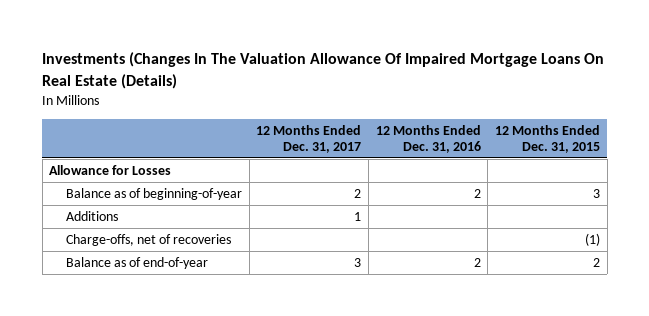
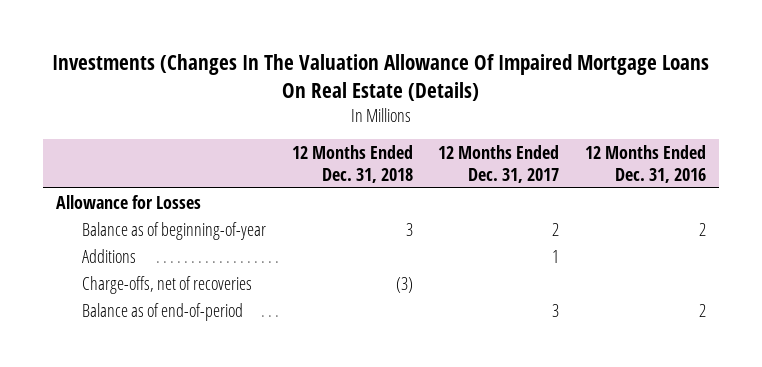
[494,124,600,153] 12 Months Ended Dec. 31, 2015 -> none
none -> [291,145,413,183] 12 Months Ended Dec. 31, 2018
[66,256,209,269] Balance as of end-of-year -> [82,302,244,321] Balance as of end-of-period

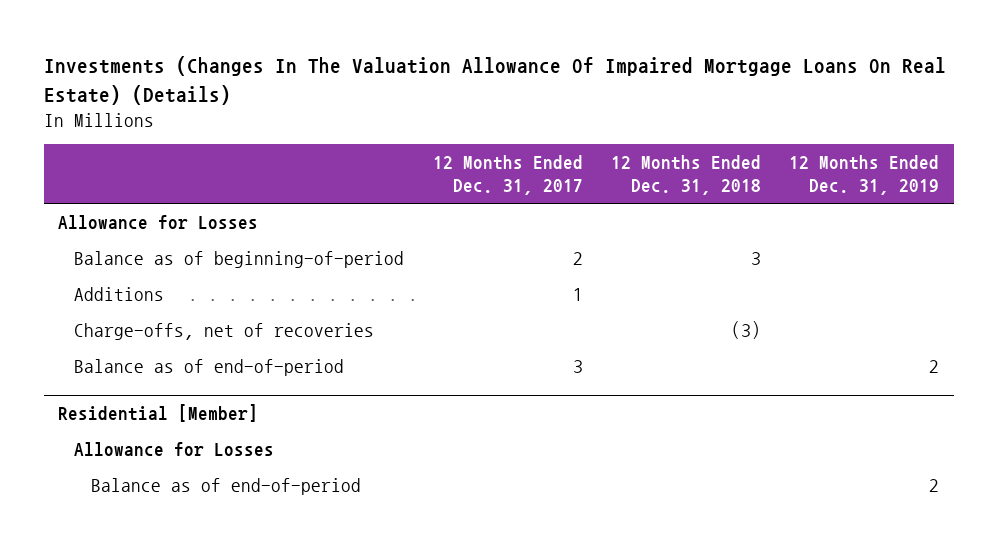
[51,54,709,101] Investments (Changes In The Valuation Allowance Of Impaired Mortgage Loans On Real Estate (Details) -> [43,56,946,106] Investments (Changes In The Valuation Allowance Of Impaired Mortgage Loans On Real Estate) (Details)
[584,145,706,183] 12 Months Ended Dec. 31, 2016 -> none
none -> [789,154,940,196] 12 Months Ended Dec. 31, 2019
[82,221,267,240] Balance as of beginning-of-year -> [74,250,405,268] Balance as of beginning-of-period
none -> [58,404,259,423] Residential [Member]
none -> [74,441,275,457] Allowance for Losses
none -> [90,477,361,495] Balance as of end-of-period

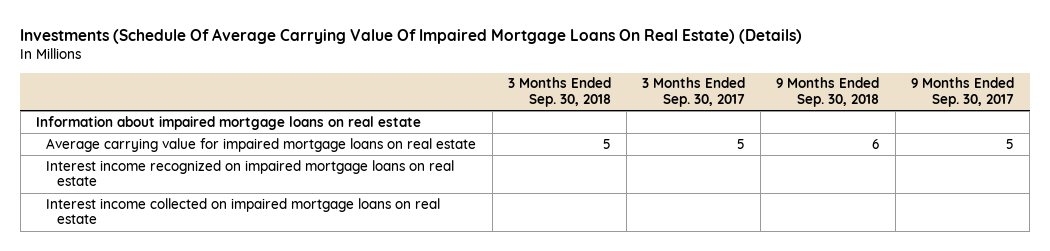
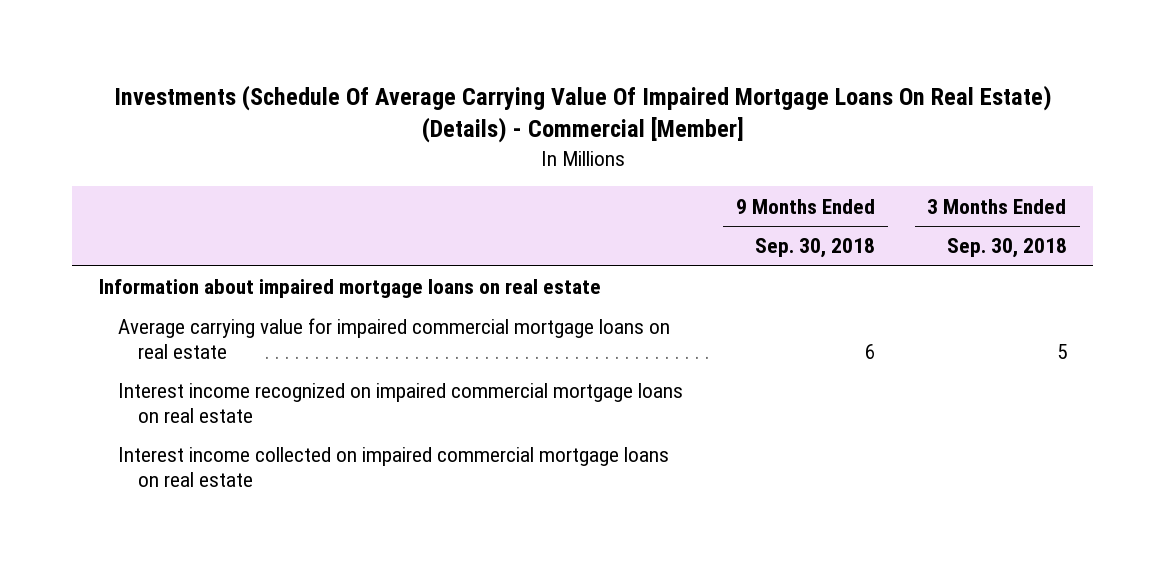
[20,28,803,45] Investments (Schedule Of Average Carrying Value Of Impaired Mortgage Loans On Real Estate) (Details) -> [113,84,1052,144] Investments (Schedule Of Average Carrying Value Of Impaired Mortgage Loans On Real Estate) (Details) - Commercial [Member]
[642,77,746,107] 3 Months Ended Sep. 30, 2017 -> none
[910,77,1014,107] 9 Months Ended Sep. 30, 2017 -> none
[46,137,477,152] Average carrying value for impaired mortgage loans on real estate -> [118,318,671,359] Average carrying value for impaired commercial mortgage loans on real estate
[46,159,455,187] Interest income recognized on impaired mortgage loans on real estate -> [118,383,684,423] Interest income recognized on impaired commercial mortgage loans on real estate
[46,197,441,225] Interest income collected on impaired mortgage loans on real estate -> [118,447,670,487] Interest income collected on impaired commercial mortgage loans on real estate

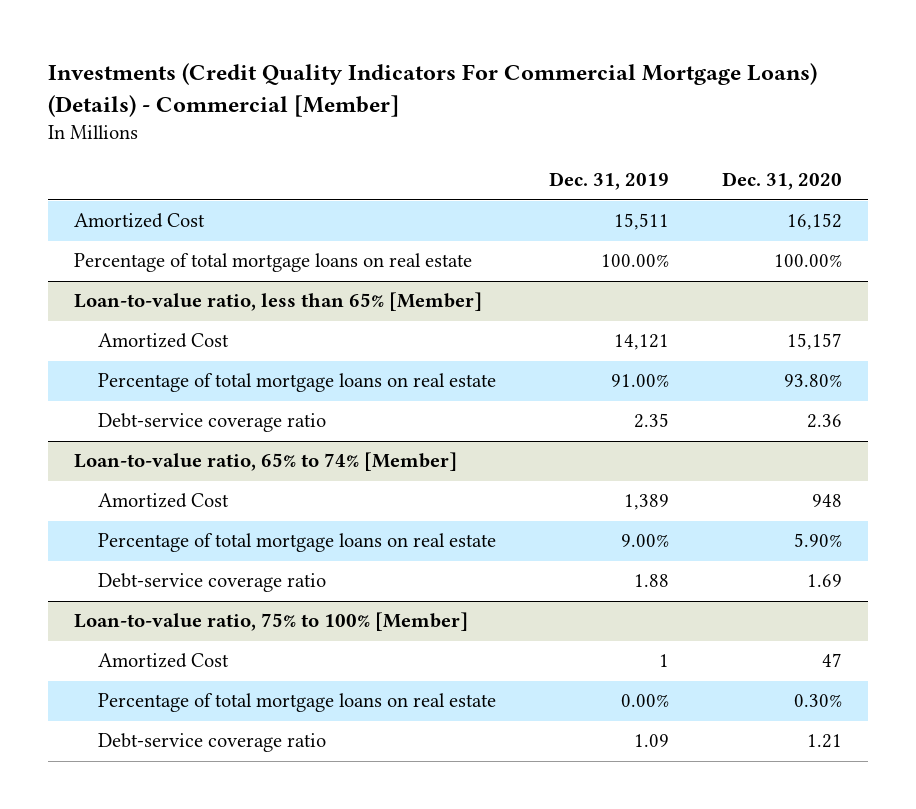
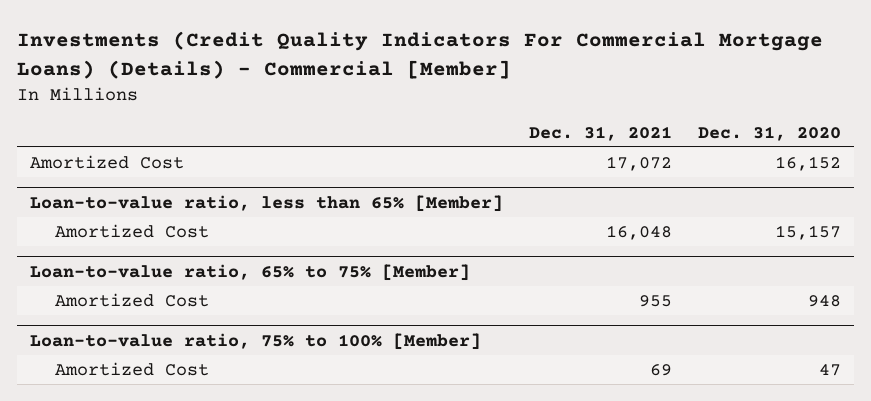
[548,172,669,191] Dec. 31, 2019 -> none
none -> [529,125,673,141] Dec. 31, 2021
[74,253,473,273] Percentage of total mortgage loans on real estate -> none
[97,373,496,393] Percentage of total mortgage loans on real estate -> none
[97,413,326,433] Debt-service coverage ratio -> none
[74,452,458,472] Loan-to-value ratio, 65% to 74% [Member] -> [30,263,471,281] Loan-to-value ratio, 65% to 75% [Member]
[97,533,496,553] Percentage of total mortgage loans on real estate -> none
[97,573,326,593] Debt-service coverage ratio -> none
[97,693,496,713] Percentage of total mortgage loans on real estate -> none
[97,733,326,753] Debt-service coverage ratio -> none

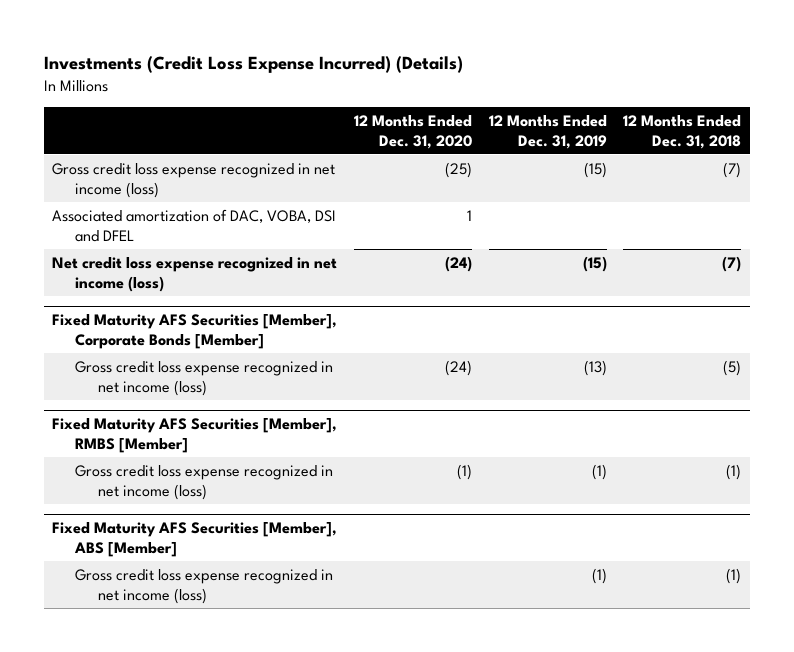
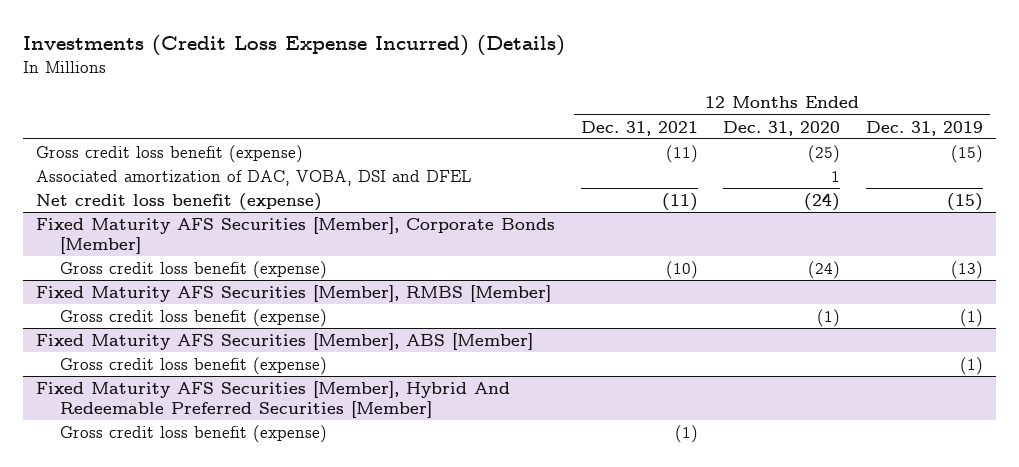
[623,114,742,149] 12 Months Ended Dec. 31, 2018 -> none
none -> [580,120,698,136] Dec. 31, 2021
[52,162,336,198] Gross credit loss expense recognized in net income (loss) -> [35,145,303,164] Gross credit loss benefit (expense)
[52,256,338,292] Net credit loss expense recognized in net income (loss) -> [35,193,322,212] Net credit loss benefit (expense)
[75,360,334,396] Gross credit loss expense recognized in net income (loss) -> [59,261,327,280] Gross credit loss benefit (expense)
[75,464,334,500] Gross credit loss expense recognized in net income (loss) -> [59,309,327,328] Gross credit loss benefit (expense)
[75,568,334,604] Gross credit loss expense recognized in net income (loss) -> [59,357,327,376] Gross credit loss benefit (expense)
none -> [35,381,510,419] Fixed Maturity AFS Securities [Member], Hybrid And Redeemable Preferred Securities [Member]
none -> [59,425,327,444] Gross credit loss benefit (expense)

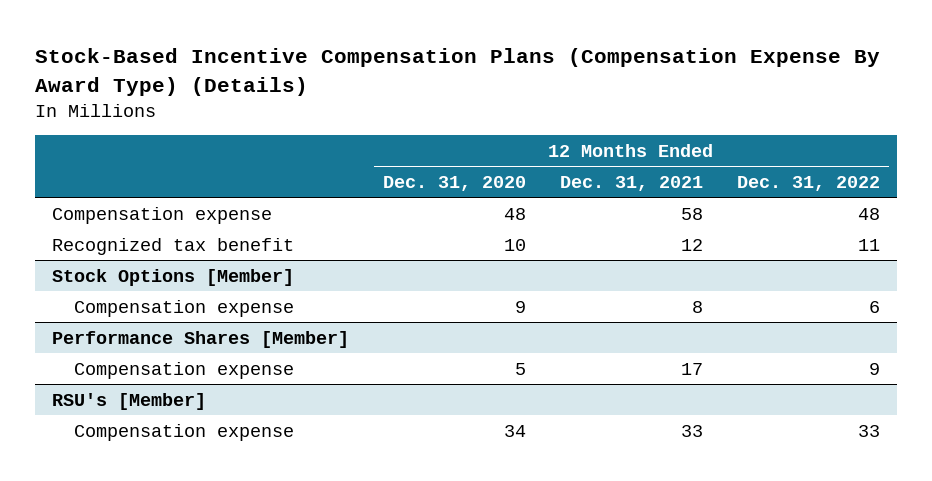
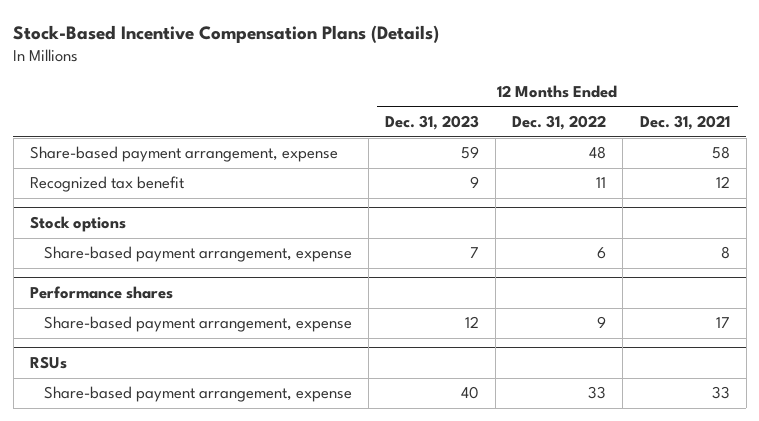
[34,48,880,96] Stock-Based Incentive Compensation Plans (Compensation Expense By Award Type) (Details) -> [13,24,440,43] Stock-Based Incentive Compensation Plans (Details)
[382,175,526,191] Dec. 31, 2020 -> none
none -> [385,115,480,131] Dec. 31, 2023
[51,206,272,224] Compensation expense -> [29,146,338,163] Share-based payment arrangement, expense
[51,392,206,410] RSU's [Member] -> none
[51,268,294,286] Stock Options [Member] -> [29,216,126,233] Stock options
[74,299,295,317] Compensation expense -> [43,246,352,263] Share-based payment arrangement, expense
[51,330,349,348] Performance Shares [Member] -> [29,286,173,300] Performance shares
[74,361,295,379] Compensation expense -> [43,316,352,333] Share-based payment arrangement, expense
none -> [29,356,67,370] RSUs
[74,423,295,441] Compensation expense -> [43,386,352,403] Share-based payment arrangement, expense

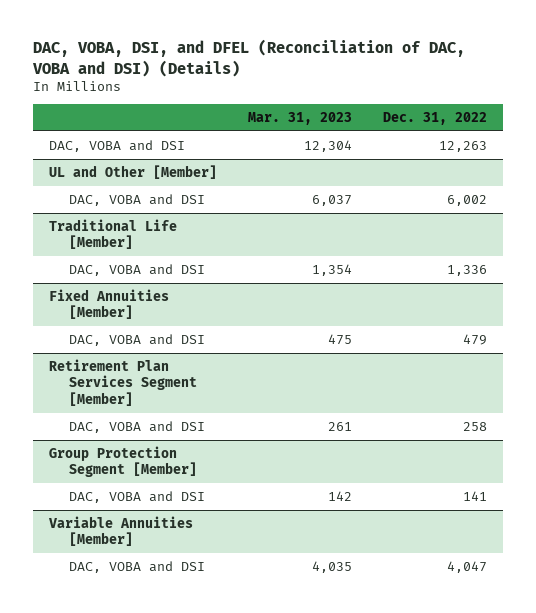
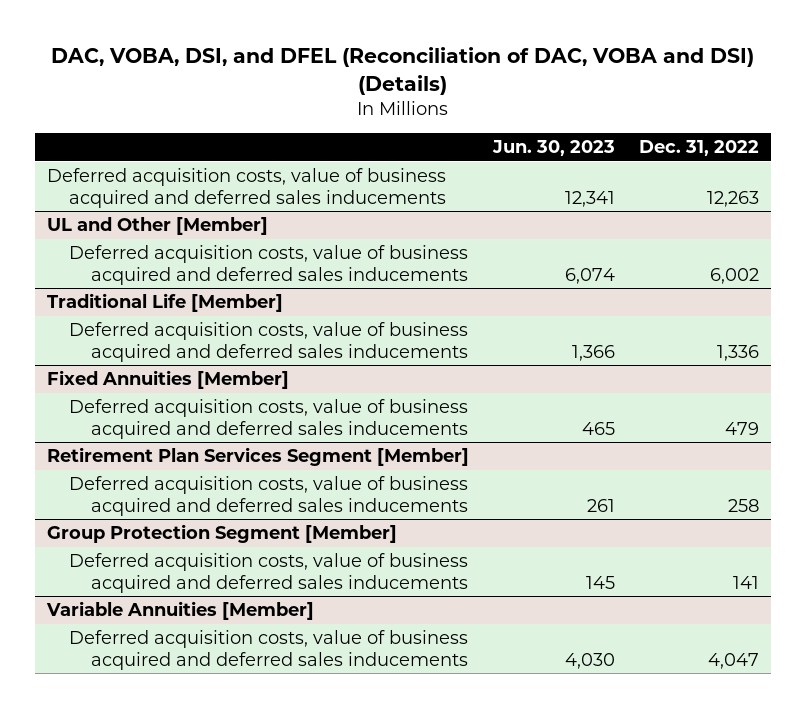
[247,112,352,126] Mar. 31, 2023 -> none
none -> [492,140,616,157] Jun. 30, 2023
[48,139,185,152] DAC, VOBA and DSI -> [47,168,447,208] Deferred acquisition costs, value of business acquired and deferred sales inducements
[68,193,205,206] DAC, VOBA and DSI -> none
none -> [68,245,468,285] Deferred acquisition costs, value of business acquired and deferred sales inducements
[68,263,205,276] DAC, VOBA and DSI -> [68,322,468,362] Deferred acquisition costs, value of business acquired and deferred sales inducements
[68,333,205,346] DAC, VOBA and DSI -> [68,399,468,439] Deferred acquisition costs, value of business acquired and deferred sales inducements
[68,420,205,433] DAC, VOBA and DSI -> [68,476,468,516] Deferred acquisition costs, value of business acquired and deferred sales inducements
[68,490,205,503] DAC, VOBA and DSI -> [68,553,468,593] Deferred acquisition costs, value of business acquired and deferred sales inducements
[68,560,205,573] DAC, VOBA and DSI -> [68,630,468,670] Deferred acquisition costs, value of business acquired and deferred sales inducements

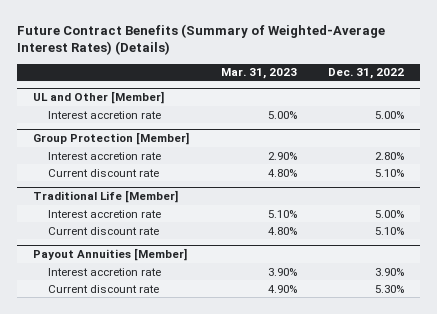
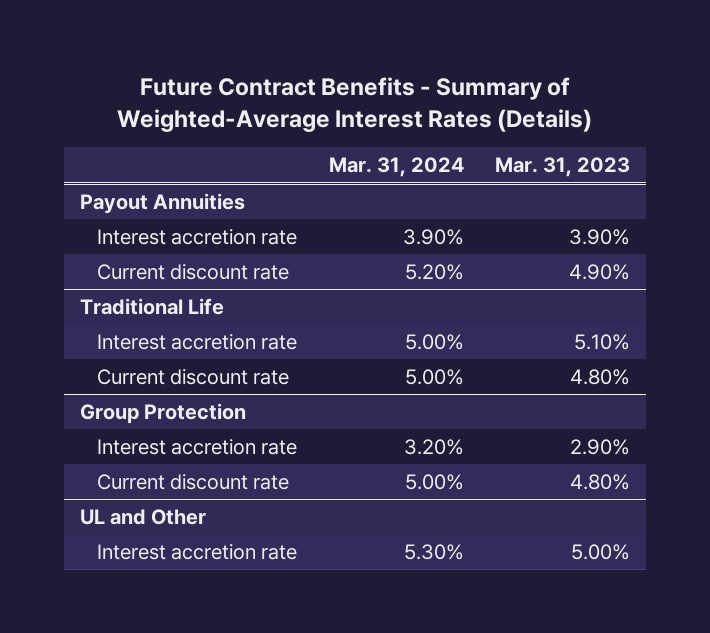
[16,23,385,56] Future Contract Benefits (Summary of Weighted-Average Interest Rates) (Details) -> [116,77,592,132] Future Contract Benefits - Summary of Weighted-Average Interest Rates (Details)
[328,68,405,80] Dec. 31, 2022 -> none
none -> [328,157,464,178] Mar. 31, 2024
[32,91,164,105] UL and Other [Member] -> none
[47,110,161,119] Interest accretion rate -> none
[32,132,189,146] Group Protection [Member] -> none
[47,151,161,160] Interest accretion rate -> none
[47,168,159,177] Current discount rate -> none
[32,190,178,204] Traditional Life [Member] -> none
[47,209,161,218] Interest accretion rate -> none
[47,226,159,235] Current discount rate -> none
[32,248,187,262] Payout Annuities [Member] -> [79,192,245,214] Payout Annuities
none -> [79,297,224,315] Traditional Life
none -> [97,333,298,350] Interest accretion rate
none -> [97,368,290,385] Current discount rate
none -> [79,402,246,424] Group Protection
none -> [97,438,298,455] Interest accretion rate
none -> [97,473,290,490] Current discount rate
none -> [79,508,206,525] UL and Other
none -> [97,543,298,560] Interest accretion rate

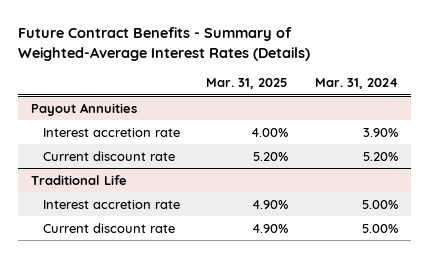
[495,157,631,178] Mar. 31, 2023 -> none
none -> [206,78,289,90] Mar. 31, 2025
[79,402,246,424] Group Protection -> none
[97,438,298,455] Interest accretion rate -> none
[97,473,290,490] Current discount rate -> none
[79,508,206,525] UL and Other -> none
[97,543,298,560] Interest accretion rate -> none

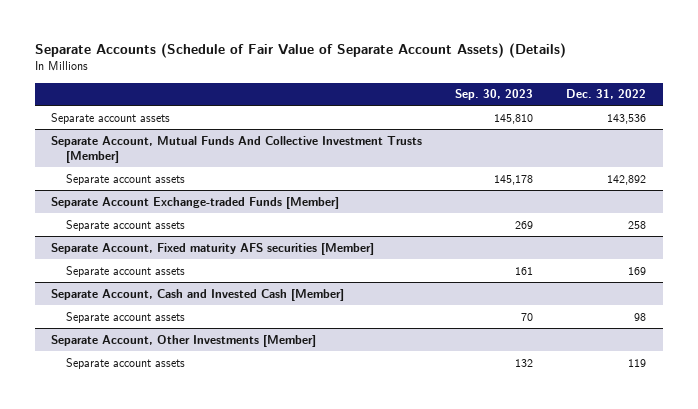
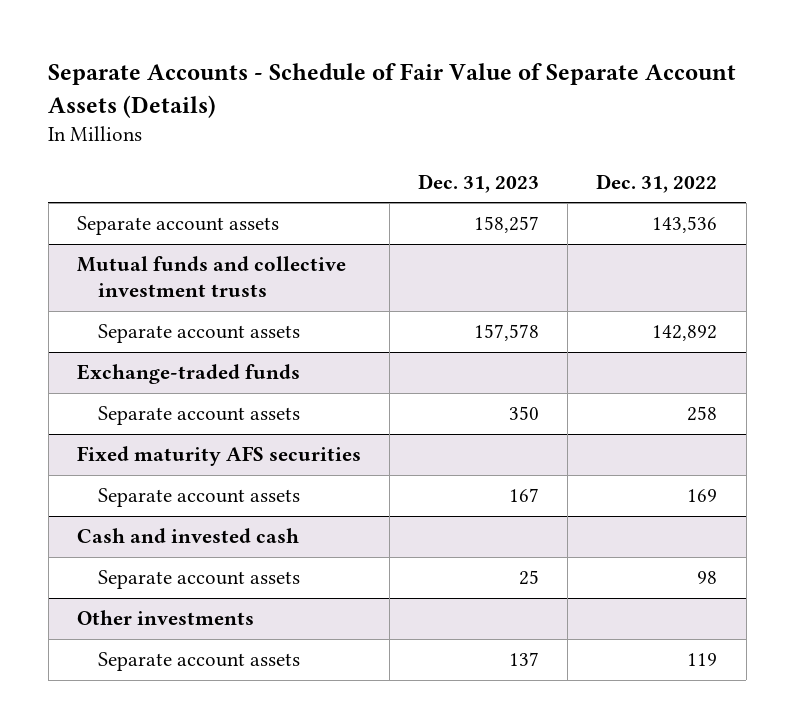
[34,42,566,58] Separate Accounts (Schedule of Fair Value of Separate Account Assets) (Details) -> [48,63,737,118] Separate Accounts - Schedule of Fair Value of Separate Account Assets (Details)
[455,89,534,101] Sep. 30, 2023 -> none
none -> [418,173,540,193] Dec. 31, 2023
[51,135,423,164] Separate Account, Mutual Funds And Collective Investment Trusts [Member] -> [76,256,346,298] Mutual funds and collective investment trusts
[51,196,340,209] Separate Account Exchange-traded Funds [Member] -> [76,364,300,385] Exchange-traded funds
[51,242,375,255] Separate Account, Fixed maturity AFS securities [Member] -> [76,446,361,467] Fixed maturity AFS securities
[51,288,345,301] Separate Account, Cash and Invested Cash [Member] -> [76,528,299,544] Cash and invested cash
[51,334,317,347] Separate Account, Other Investments [Member] -> [76,610,254,626] Other investments

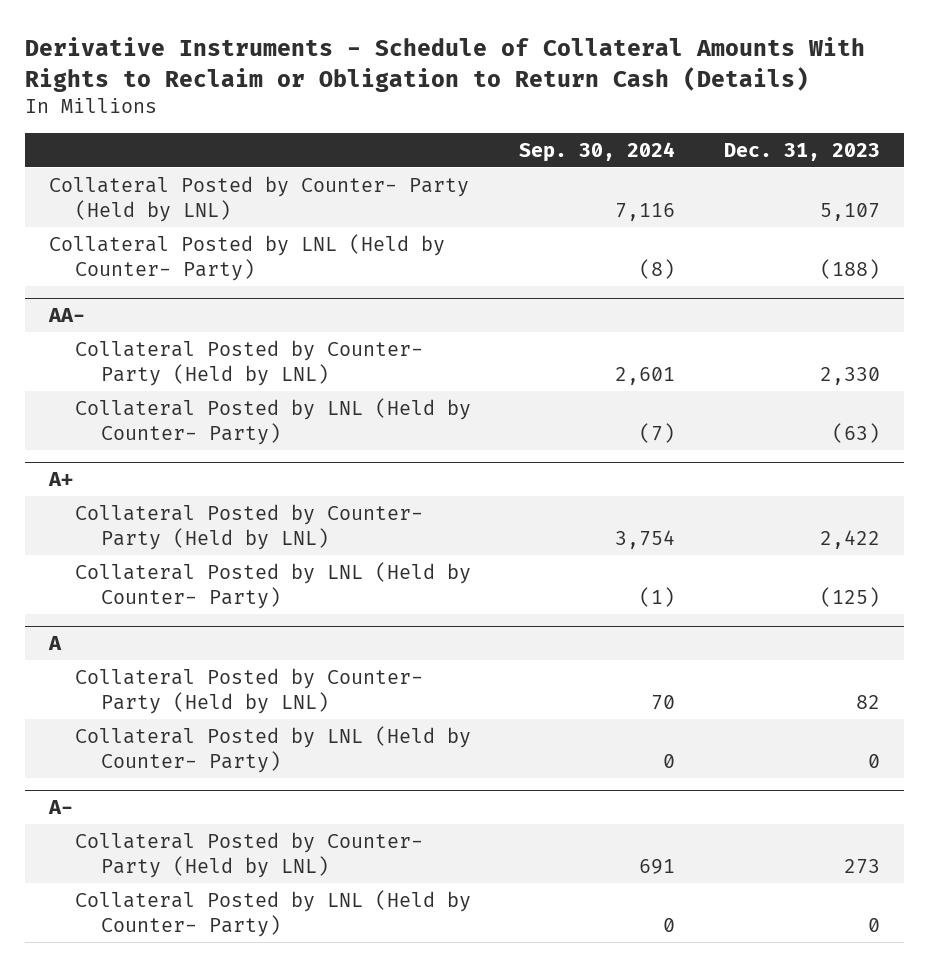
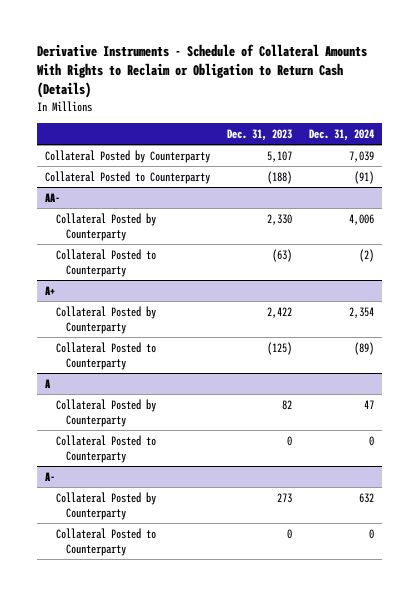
[519,141,676,162] Sep. 30, 2024 -> none
none -> [308,129,374,142] Dec. 31, 2024
[49,175,470,222] Collateral Posted by Counter- Party (Held by LNL) -> [45,150,211,164] Collateral Posted by Counterparty
[49,233,446,281] Collateral Posted by LNL (Held by Counter- Party) -> [45,171,211,185] Collateral Posted to Counterparty
[75,339,424,386] Collateral Posted by Counter- Party (Held by LNL) -> [55,213,156,241] Collateral Posted by Counterparty
[75,397,472,445] Collateral Posted by LNL (Held by Counter- Party) -> [55,249,156,277] Collateral Posted to Counterparty
[75,503,424,550] Collateral Posted by Counter- Party (Held by LNL) -> [55,306,156,334] Collateral Posted by Counterparty
[75,561,472,609] Collateral Posted by LNL (Held by Counter- Party) -> [55,342,156,370] Collateral Posted to Counterparty
[75,667,424,714] Collateral Posted by Counter- Party (Held by LNL) -> [55,399,156,427] Collateral Posted by Counterparty
[75,725,472,773] Collateral Posted by LNL (Held by Counter- Party) -> [55,435,156,463] Collateral Posted to Counterparty
[75,831,424,878] Collateral Posted by Counter- Party (Held by LNL) -> [55,492,156,520] Collateral Posted by Counterparty
[75,889,472,937] Collateral Posted by LNL (Held by Counter- Party) -> [55,528,156,556] Collateral Posted to Counterparty

